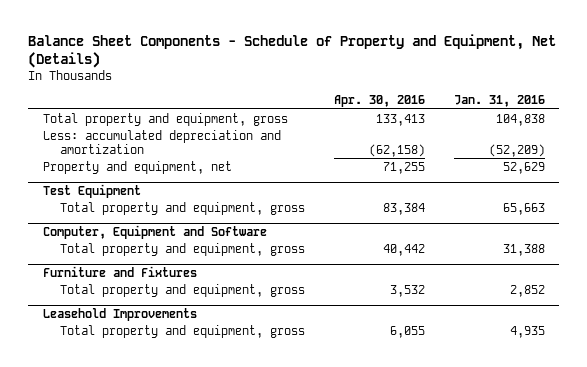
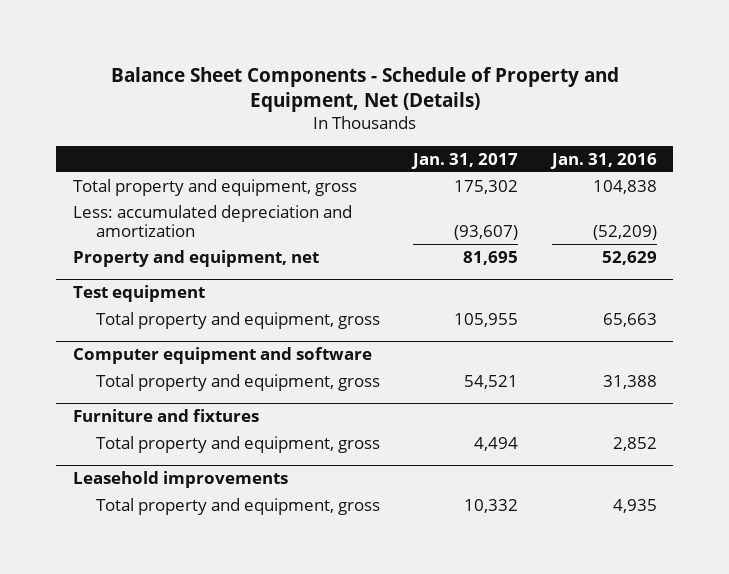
[333,95,425,108] Apr. 30, 2016 -> none
none -> [411,152,519,169] Jan. 31, 2017
[42,183,141,198] Test Equipment -> [72,285,205,303] Test equipment
[42,224,267,239] Computer, Equipment and Software -> [72,347,372,365] Computer equipment and software
[42,265,197,277] Furniture and Fixtures -> [72,409,259,423] Furniture and fixtures
[42,307,197,321] Leasehold Improvements -> [72,471,288,489] Leasehold improvements

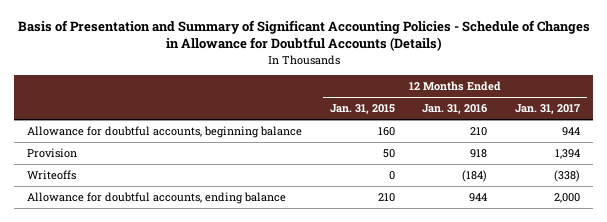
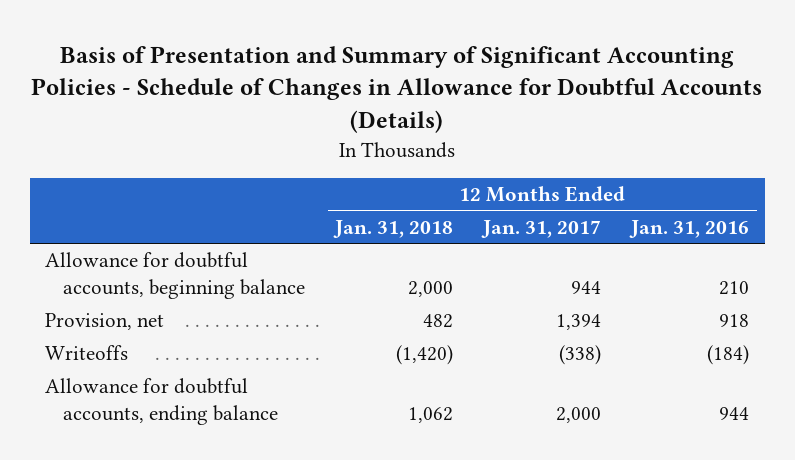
[329,104,395,115] Jan. 31, 2015 -> none
none -> [333,219,454,238] Jan. 31, 2018
[27,148,78,159] Provision -> [45,313,165,331] Provision, net

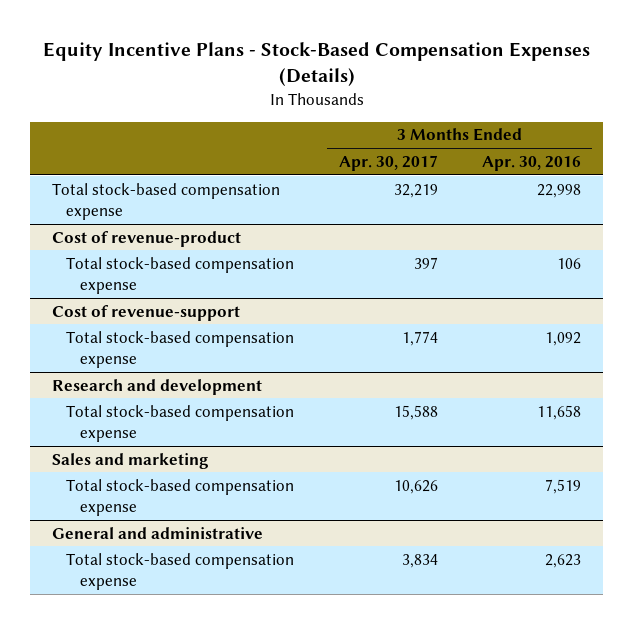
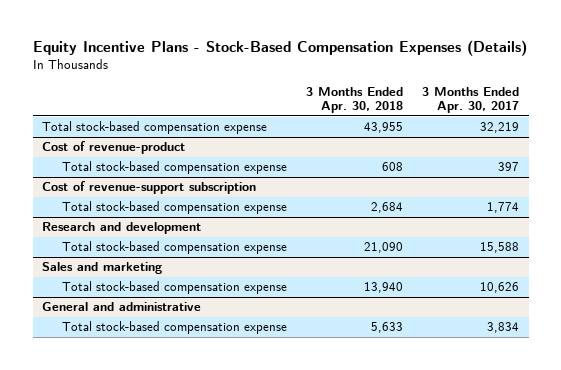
[482,155,582,171] Apr. 30, 2016 -> none
none -> [306,86,404,114] 3 Months Ended Apr. 30, 2018
[52,304,241,321] Cost of revenue-support -> [42,181,257,195] Cost of revenue-support subscription

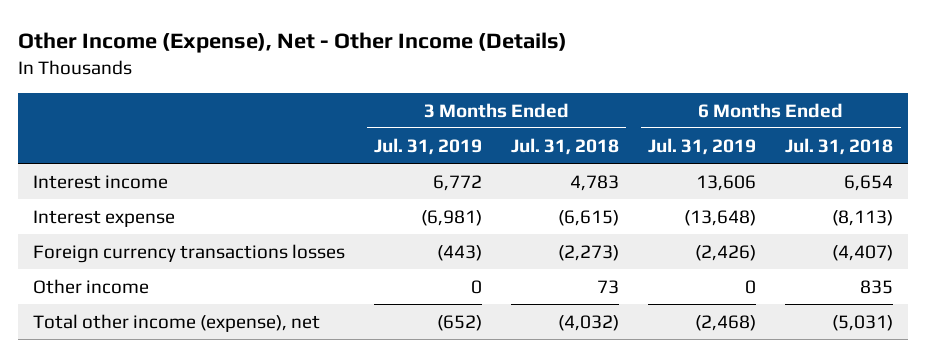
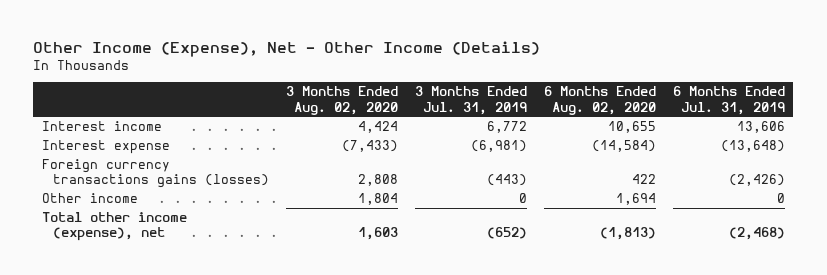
[511,137,620,155] Jul. 31, 2018 -> none
[785,137,894,155] Jul. 31, 2018 -> none
none -> [286,86,399,115] 3 Months Ended Aug. 02, 2020
none -> [543,86,656,115] 6 Months Ended Aug. 02, 2020
[32,243,345,263] Foreign currency transactions losses -> [41,159,270,189] Foreign currency transactions gains (losses)

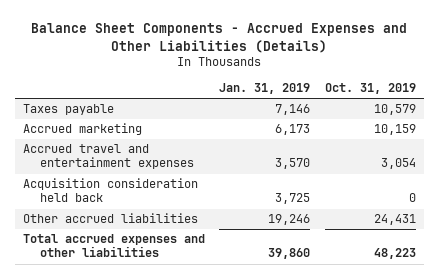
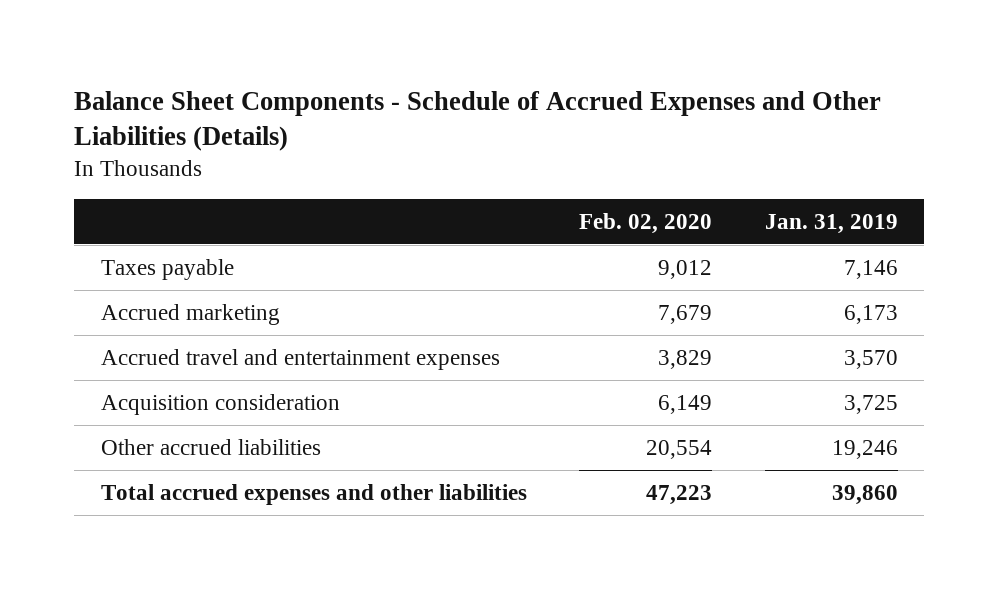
[31,22,408,53] Balance Sheet Components - Accrued Expenses and Other Liabilities (Details) -> [74,90,882,152] Balance Sheet Components - Schedule of Accrued Expenses and Other Liabilities (Details)
[325,83,417,95] Oct. 31, 2019 -> none
none -> [579,212,713,234] Feb. 02, 2020
[22,178,198,203] Acquisition consideration held back -> [100,393,340,415] Acquisition consideration

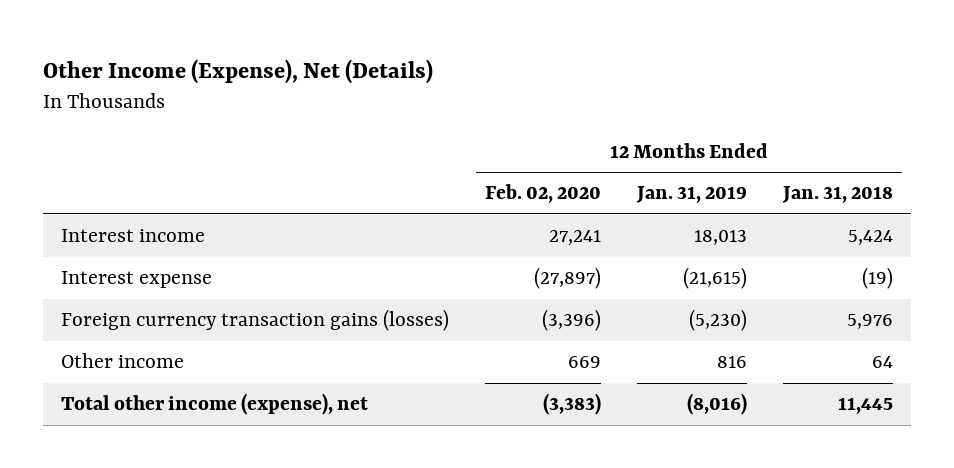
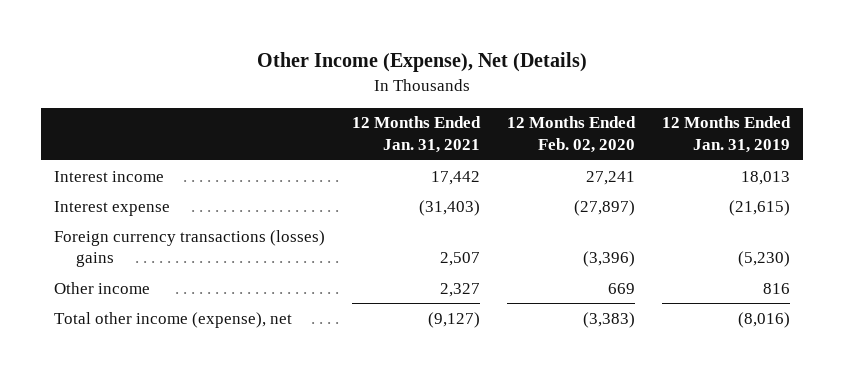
[781,186,893,204] Jan. 31, 2018 -> none
none -> [351,116,481,154] 12 Months Ended Jan. 31, 2021
[60,309,449,332] Foreign currency transaction gains (losses) -> [54,229,326,268] Foreign currency transactions (losses) gains

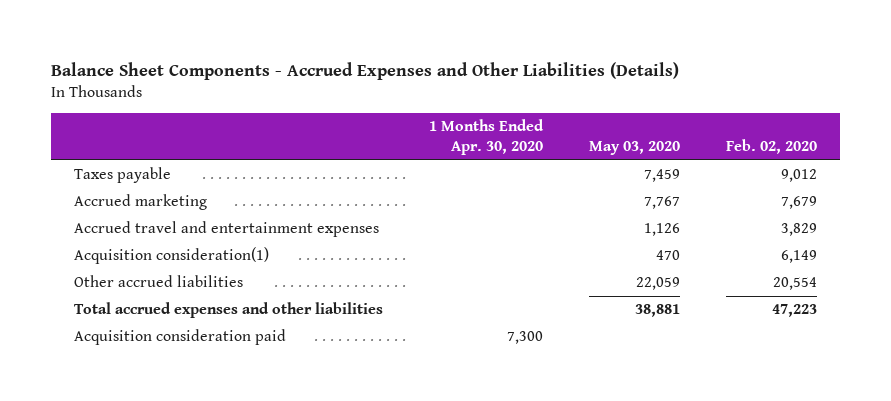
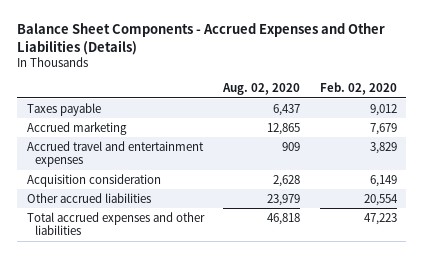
[429,119,545,156] 1 Months Ended Apr. 30, 2020 -> none
[588,141,680,156] May 03, 2020 -> none
none -> [222,83,301,96] Aug. 02, 2020
[74,247,270,265] Acquisition consideration(1) -> [26,173,161,187] Acquisition consideration
[74,329,287,346] Acquisition consideration paid -> none

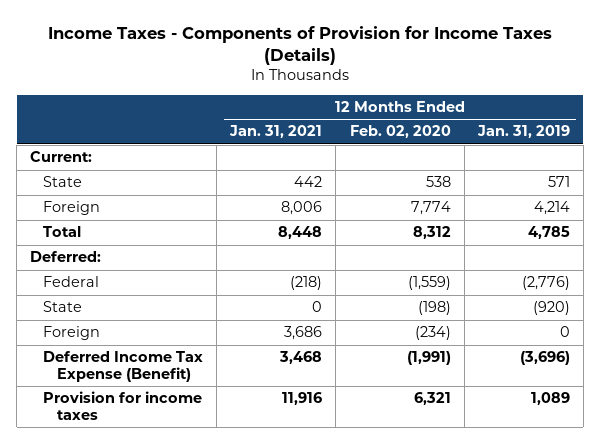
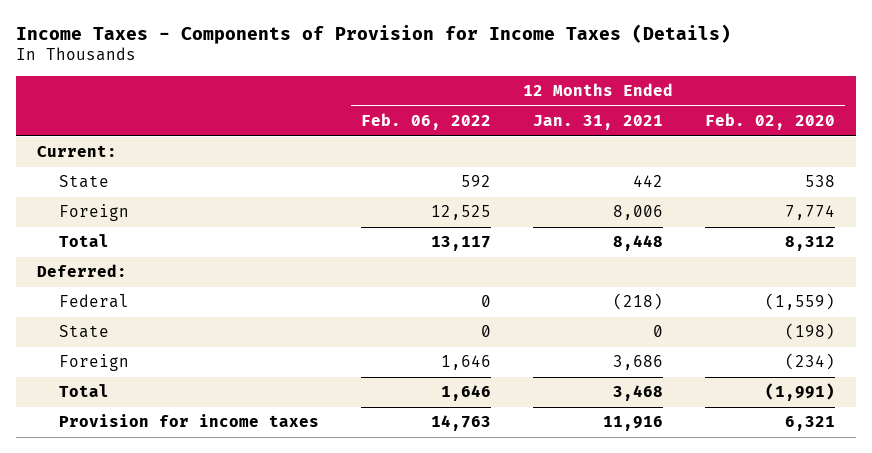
[476,125,570,139] Jan. 31, 2019 -> none
none -> [361,112,492,130] Feb. 06, 2022
[43,351,204,382] Deferred Income Tax Expense (Benefit) -> [59,384,110,398] Total

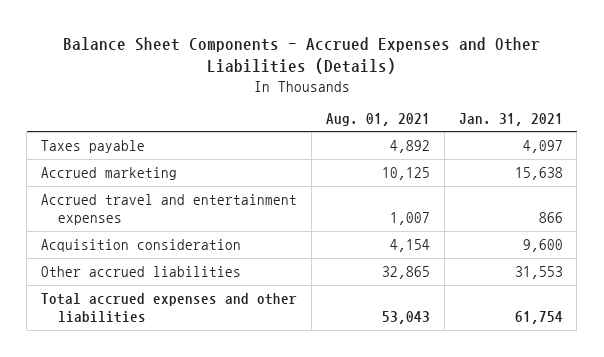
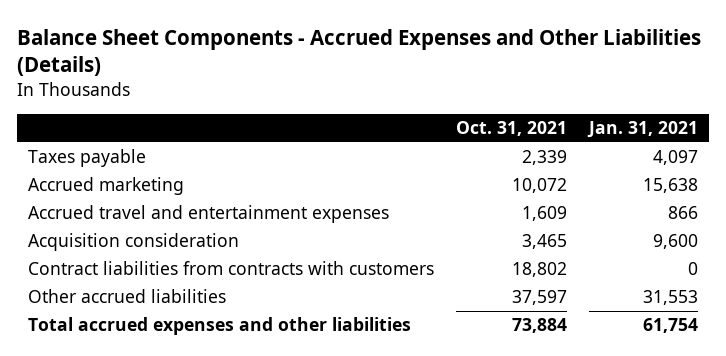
[325,112,430,126] Aug. 01, 2021 -> none
none -> [456,121,568,137] Oct. 31, 2021
none -> [28,261,435,276] Contract liabilities from contracts with customers

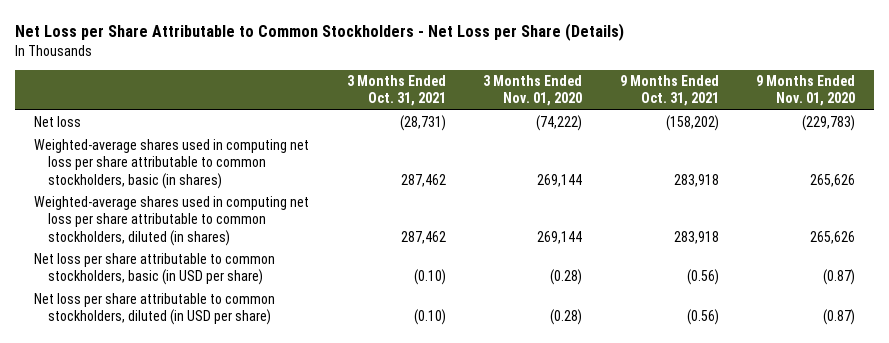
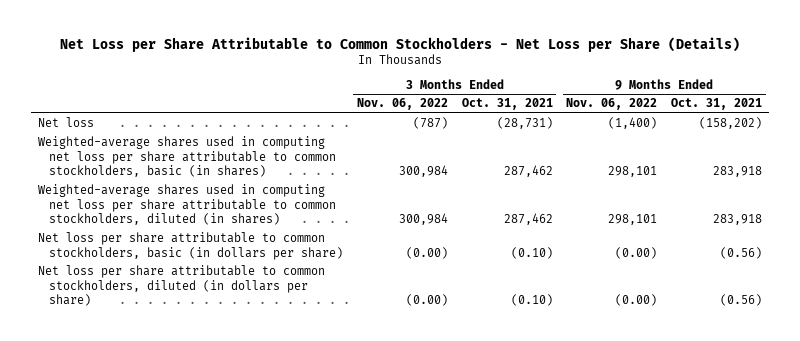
[483,75,583,107] 3 Months Ended Nov. 01, 2020 -> none
[756,75,856,107] 9 Months Ended Nov. 01, 2020 -> none
none -> [356,98,448,111] Nov. 06, 2022
none -> [566,98,658,111] Nov. 06, 2022
[34,253,276,286] Net loss per share attributable to common stockholders, basic (in USD per share) -> [37,232,344,260] Net loss per share attributable to common stockholders, basic (in dollars per share)
[34,293,276,326] Net loss per share attributable to common stockholders, diluted (in USD per share) -> [37,265,325,307] Net loss per share attributable to common stockholders, diluted (in dollars per share)

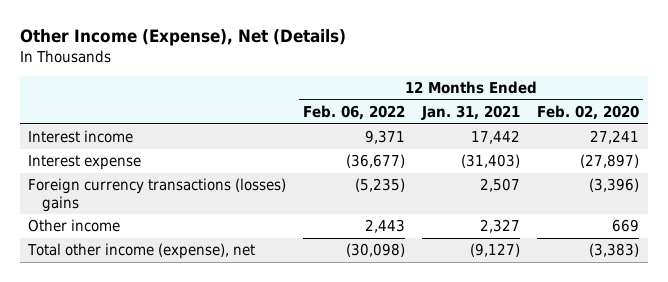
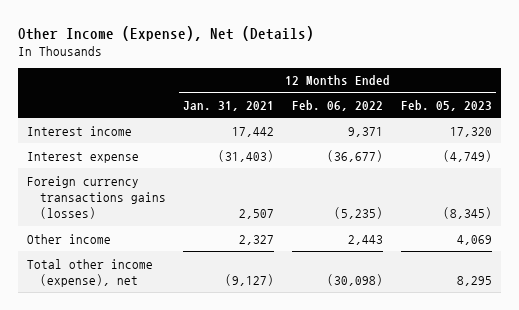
[537,104,640,120] Feb. 02, 2020 -> none
none -> [400,100,492,112] Feb. 05, 2023
[28,178,287,212] Foreign currency transactions (losses) gains -> [26,175,166,220] Foreign currency transactions gains (losses)

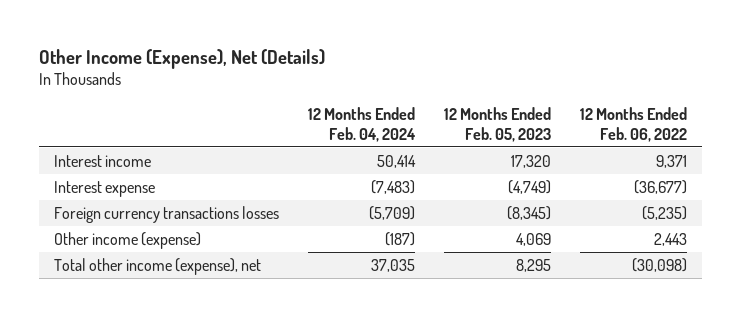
[183,101,275,112] Jan. 31, 2021 -> none
none -> [307,106,416,142] 12 Months Ended Feb. 04, 2024
[26,175,166,220] Foreign currency transactions gains (losses) -> [53,205,279,223] Foreign currency transactions losses
[26,233,111,244] Other income -> [53,231,201,249] Other income (expense)

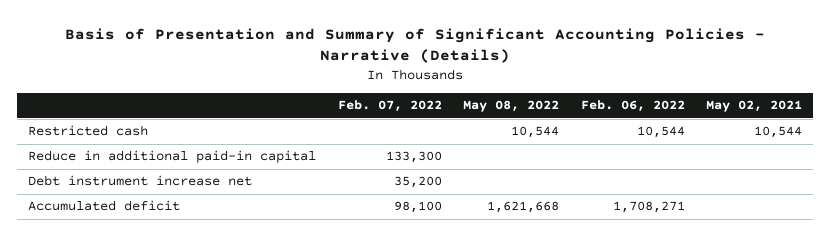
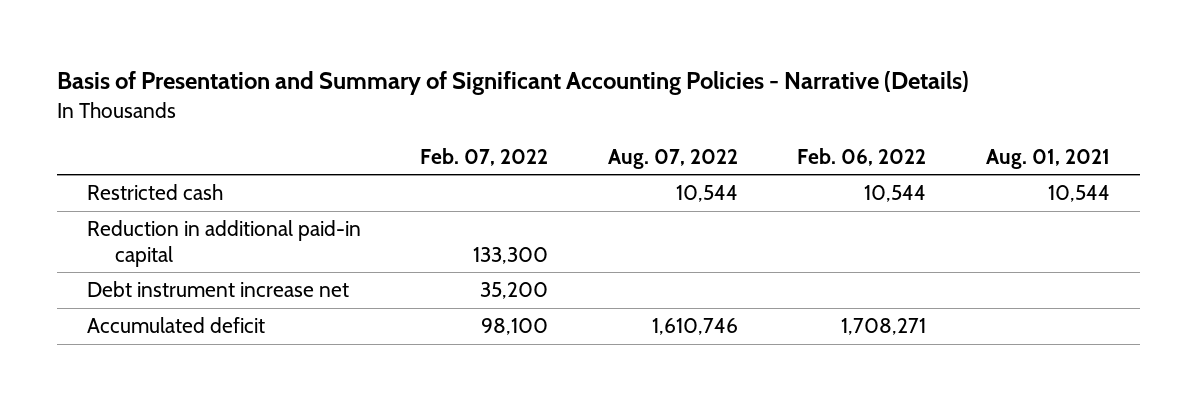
[463,100,560,113] May 08, 2022 -> none
[706,100,803,113] May 02, 2021 -> none
none -> [607,148,738,169] Aug. 07, 2022
none -> [985,148,1110,169] Aug. 01, 2021
[28,150,317,164] Reduce in additional paid-in capital -> [86,220,361,267] Reduction in additional paid-in capital

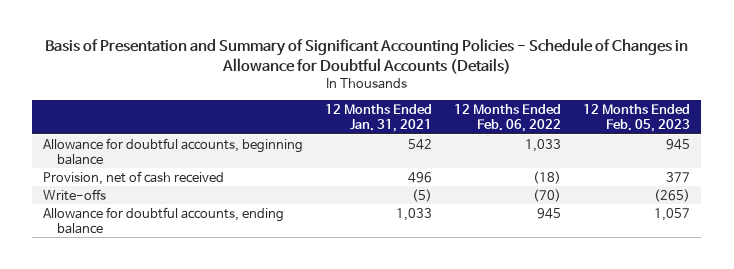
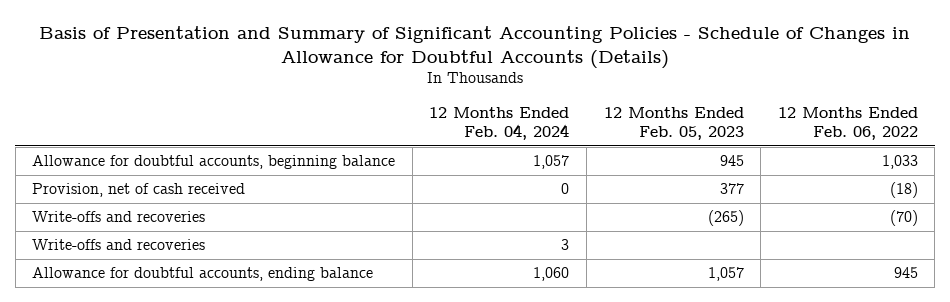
[325,103,433,133] 12 Months Ended Jan. 31, 2021 -> none
none -> [429,107,570,140] 12 Months Ended Feb. 04, 2024
[43,188,107,201] Write-offs -> [32,211,206,223] Write-offs and recoveries
none -> [32,239,206,251] Write-offs and recoveries

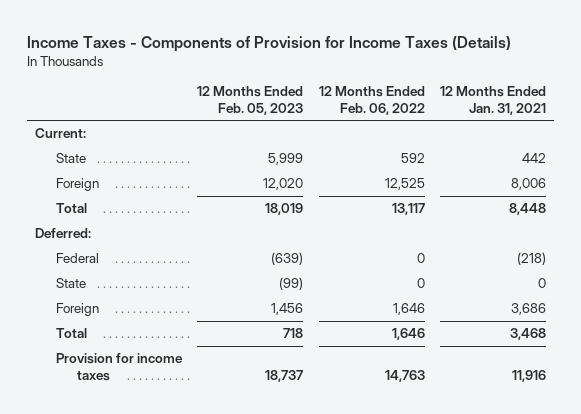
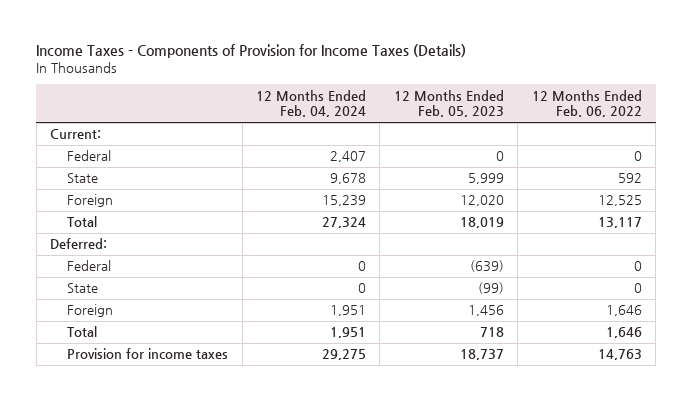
[439,86,546,115] 12 Months Ended Jan. 31, 2021 -> none
none -> [256,89,367,118] 12 Months Ended Feb. 04, 2024
none -> [67,150,112,162] Federal

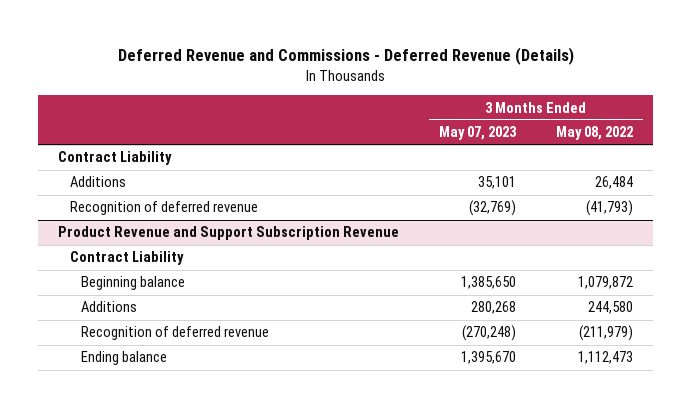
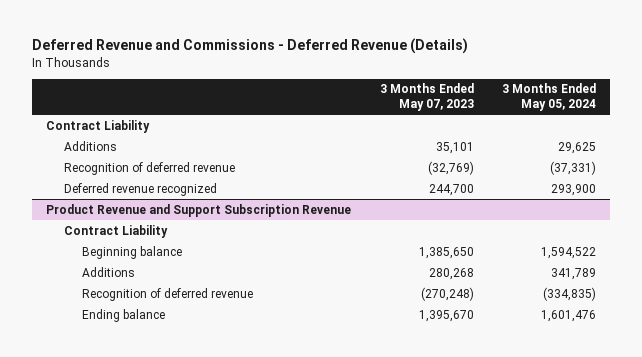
[555,126,633,141] May 08, 2022 -> none
none -> [502,83,597,112] 3 Months Ended May 05, 2024
none -> [64,182,218,196] Deferred revenue recognized

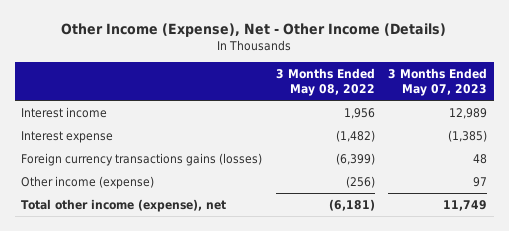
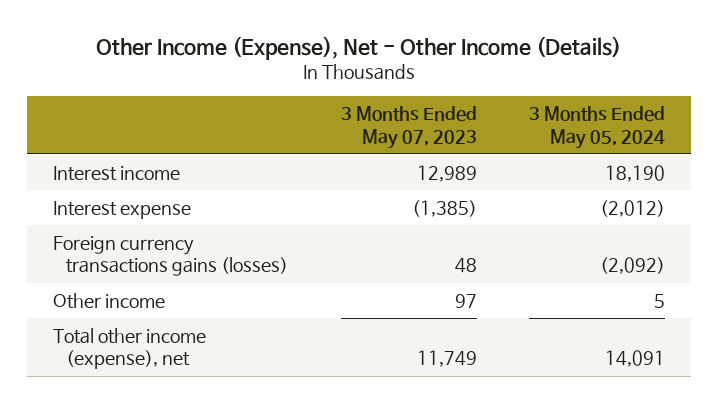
[275,67,375,96] 3 Months Ended May 08, 2022 -> none
none -> [528,106,665,149] 3 Months Ended May 05, 2024
[21,175,155,189] Other income (expense) -> [52,293,165,310] Other income

